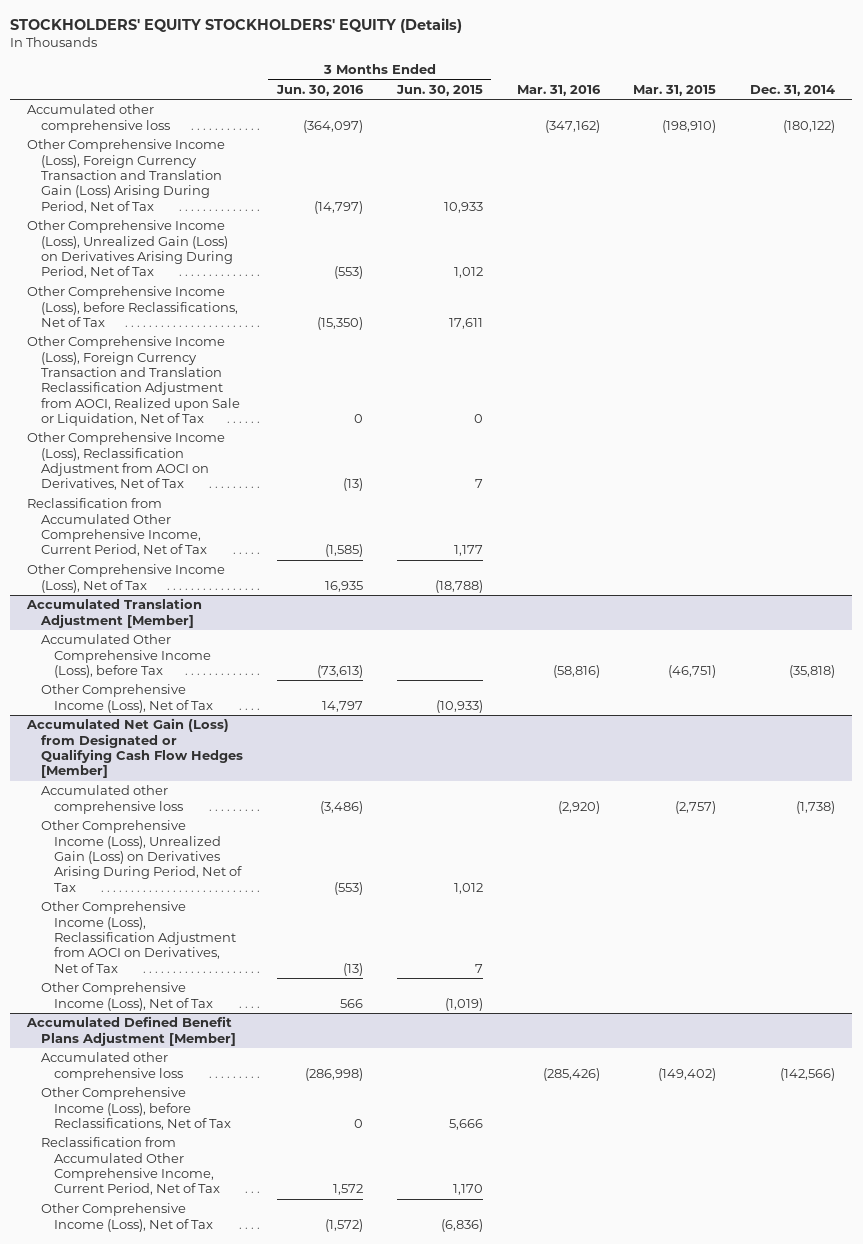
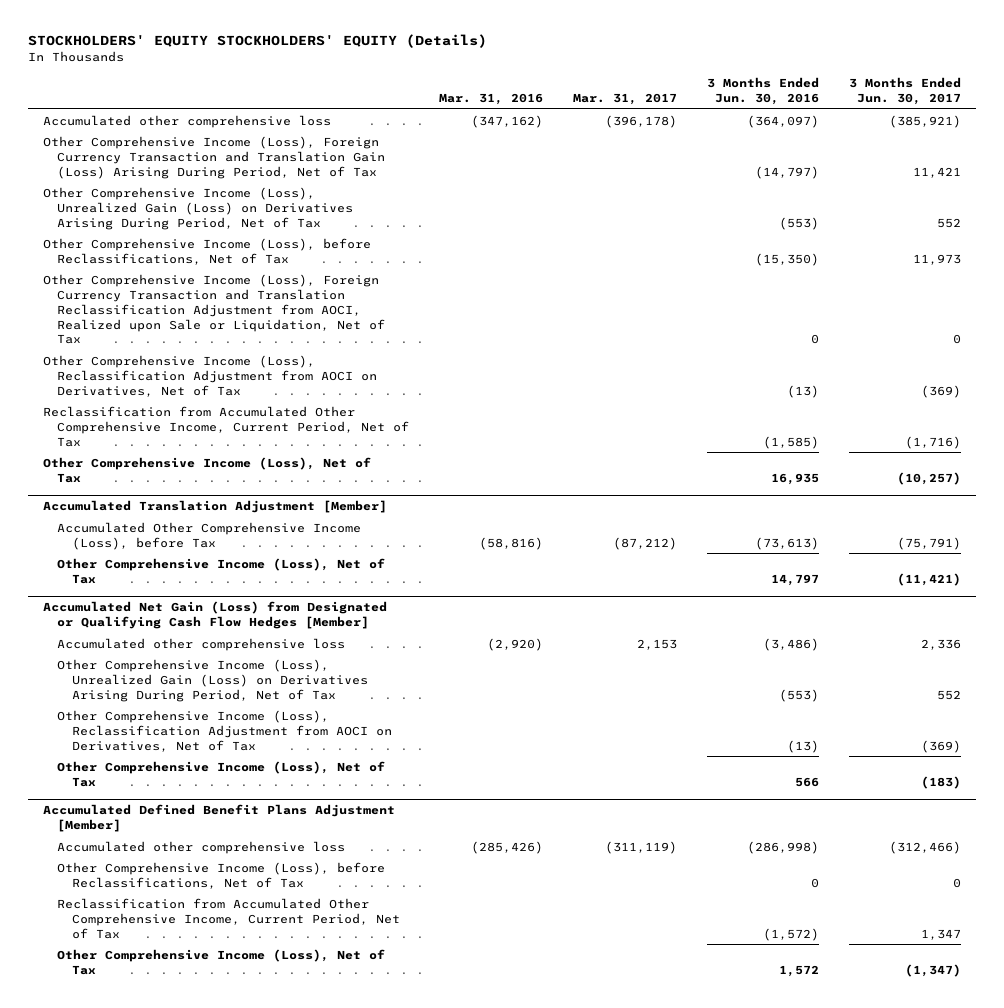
[395,85,483,97] Jun. 30, 2015 -> none
[633,85,717,97] Mar. 31, 2015 -> none
[750,85,836,97] Dec. 31, 2014 -> none
none -> [573,93,678,106] Mar. 31, 2017
none -> [848,77,961,106] 3 Months Ended Jun. 30, 2017
[332,1184,363,1196] 1,572 -> [763,927,820,941] (1,572)
[324,1218,363,1232] (1,572) -> [779,964,820,977] 1,572

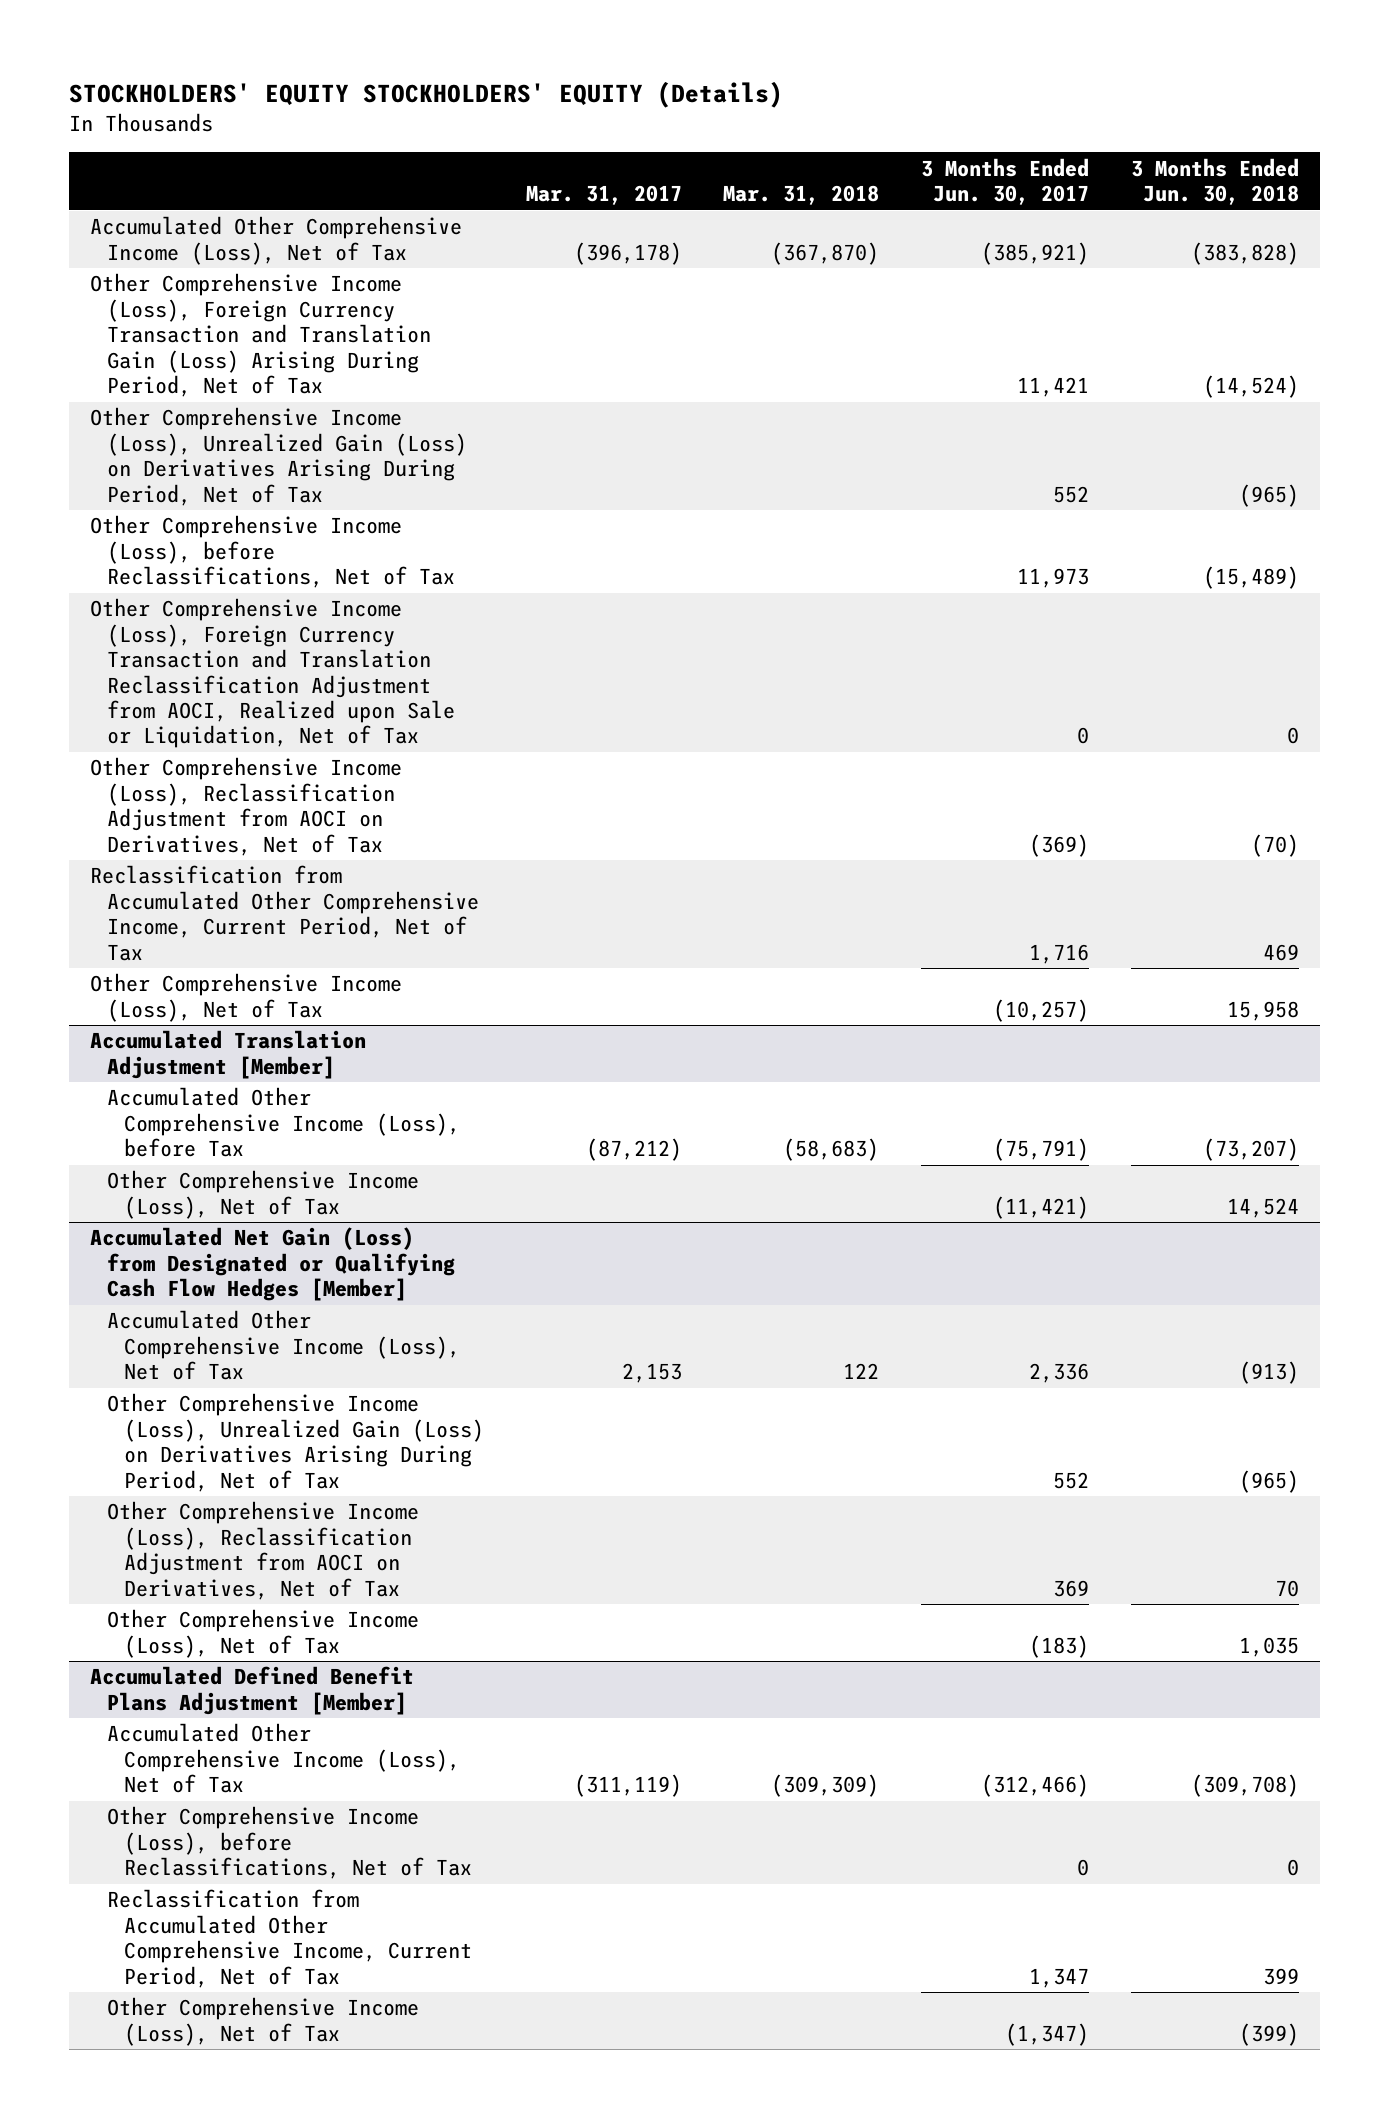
[439,93,544,106] Mar. 31, 2016 -> none
[707,77,820,106] 3 Months Ended Jun. 30, 2016 -> none
none -> [723,185,880,206] Mar. 31, 2018
none -> [1131,157,1300,206] 3 Months Ended Jun. 30, 2018
[42,114,331,128] Accumulated other comprehensive loss -> [89,216,462,265] Accumulated Other Comprehensive Income (Loss), Net of Tax
[904,435,961,449] (1,716) -> [1029,943,1090,964] 1,716
[57,637,346,651] Accumulated other comprehensive loss -> [106,1310,460,1381] Accumulated Other Comprehensive Income (Loss), Net of Tax
[920,739,961,753] (369) -> [1053,1579,1090,1597] 369
[57,840,346,854] Accumulated other comprehensive loss -> [106,1723,460,1794] Accumulated Other Comprehensive Income (Loss), Net of Tax

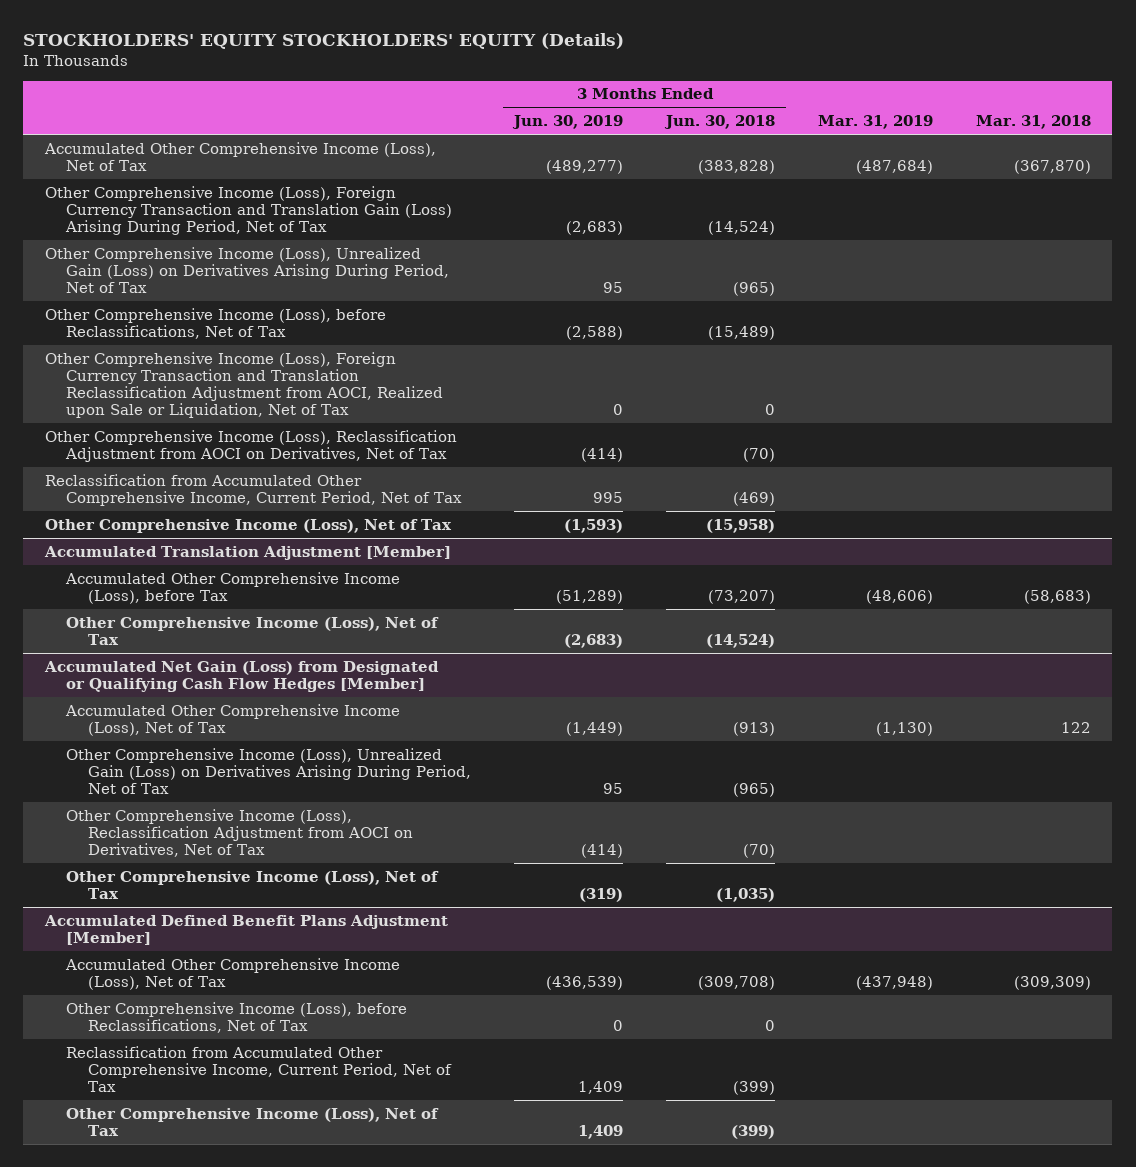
[525,185,682,206] Mar. 31, 2017 -> none
[921,157,1090,206] 3 Months Ended Jun. 30, 2017 -> none
none -> [512,115,624,130] Jun. 30, 2019
none -> [818,115,934,130] Mar. 31, 2019
[1263,943,1300,961] 469 -> [733,492,776,507] (469)
[1227,1000,1300,1021] 15,958 -> [706,518,776,533] (15,958)
[1227,1197,1300,1218] 14,524 -> [706,634,776,649] (14,524)
[1275,1579,1300,1597] 70 -> [743,844,776,859] (70)
[1239,1636,1300,1657] 1,035 -> [716,888,776,903] (1,035)
[1263,1967,1300,1985] 399 -> [733,1081,776,1096] (399)

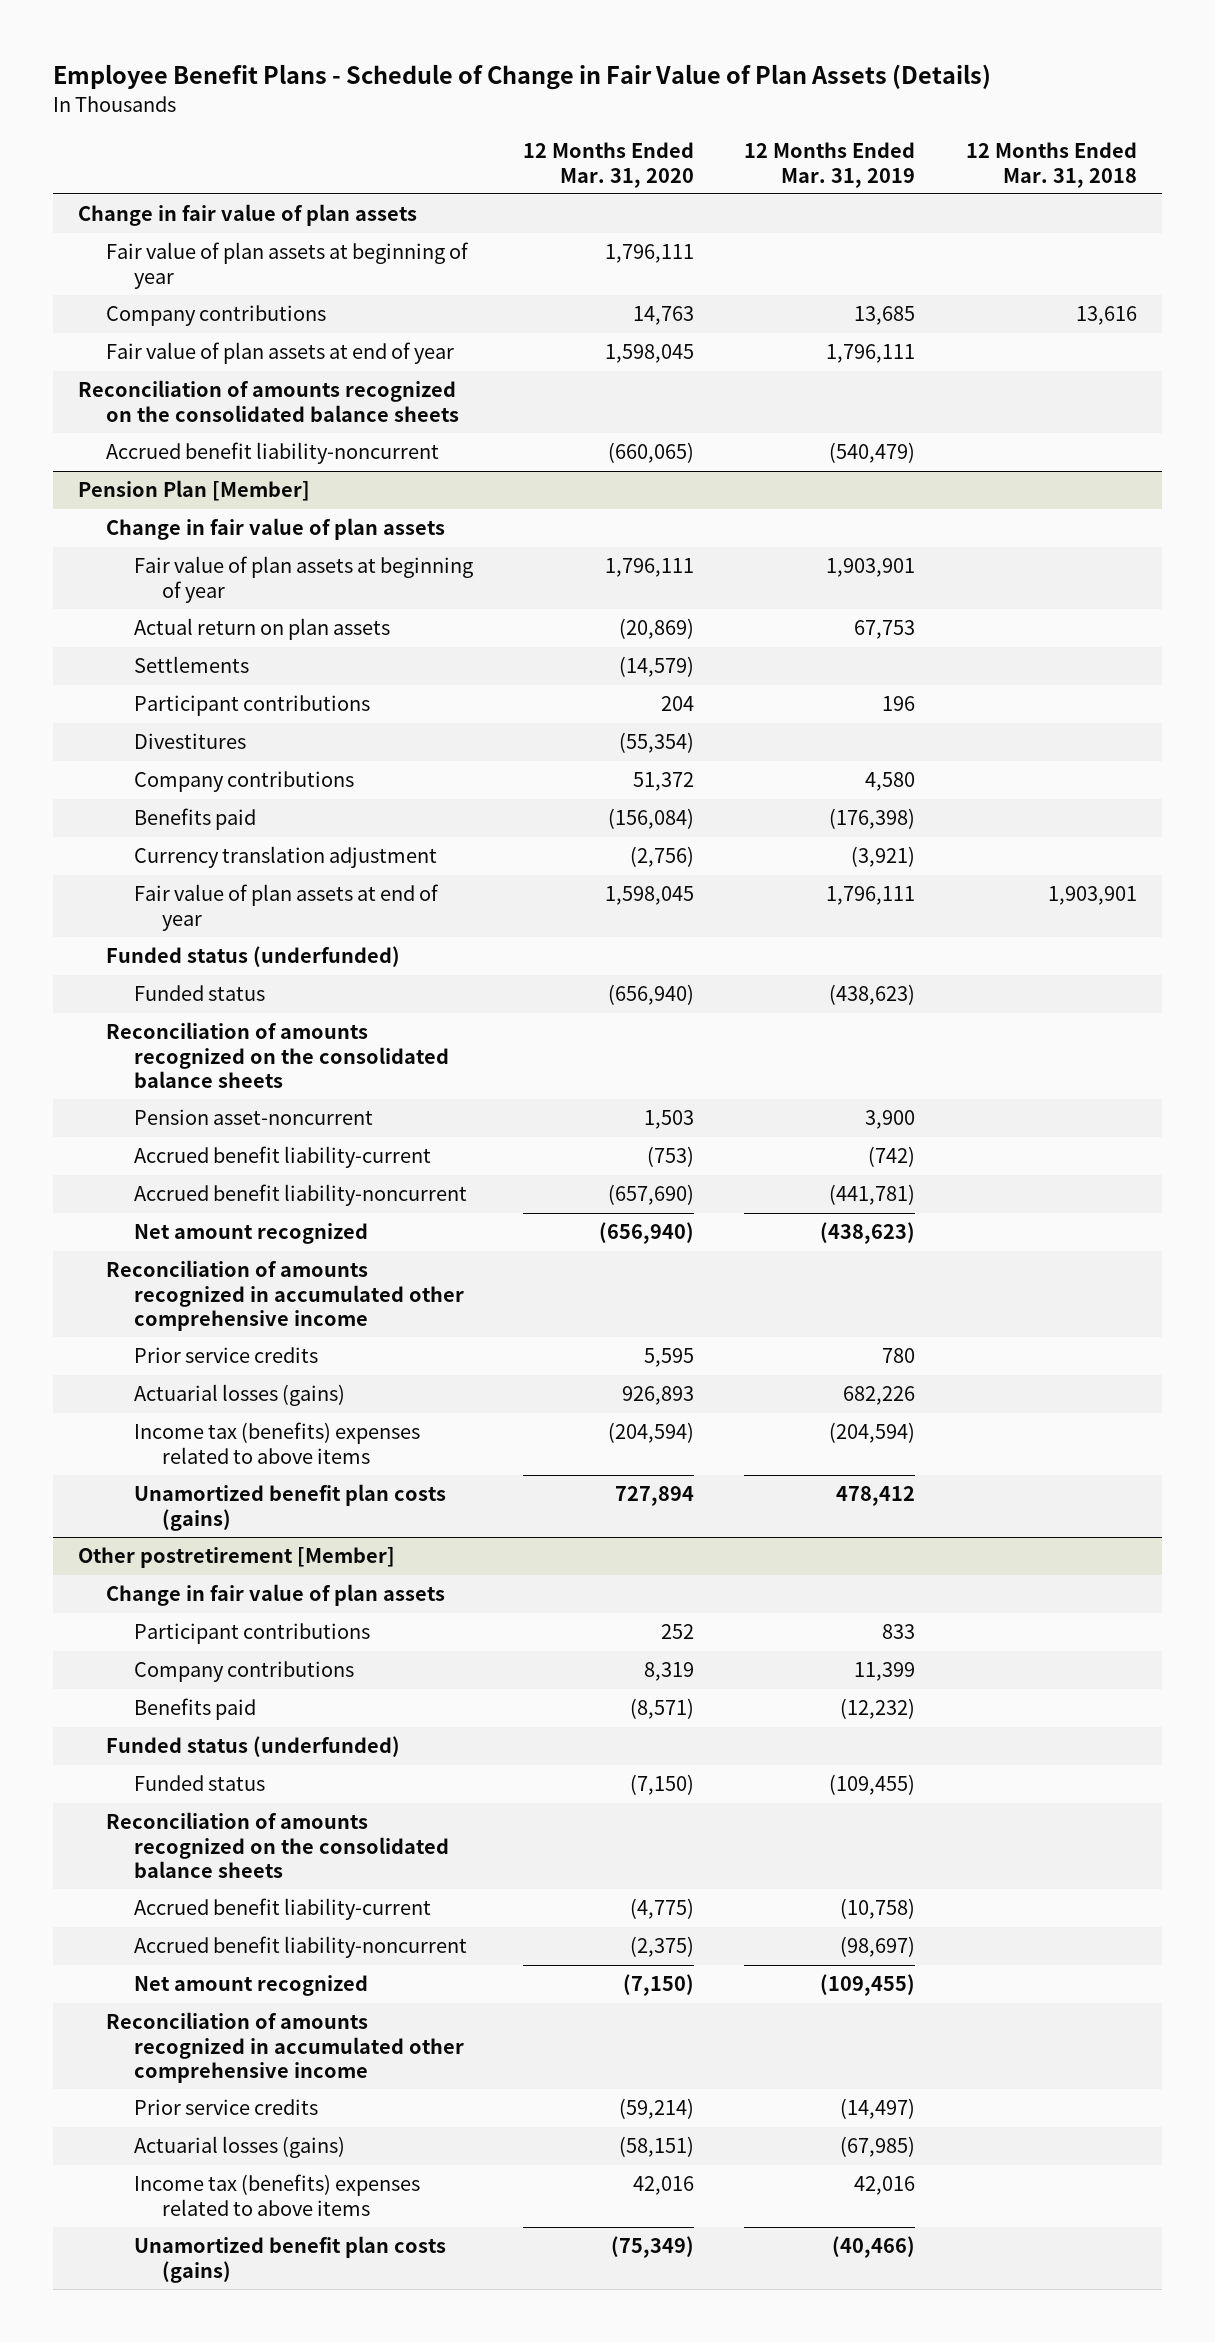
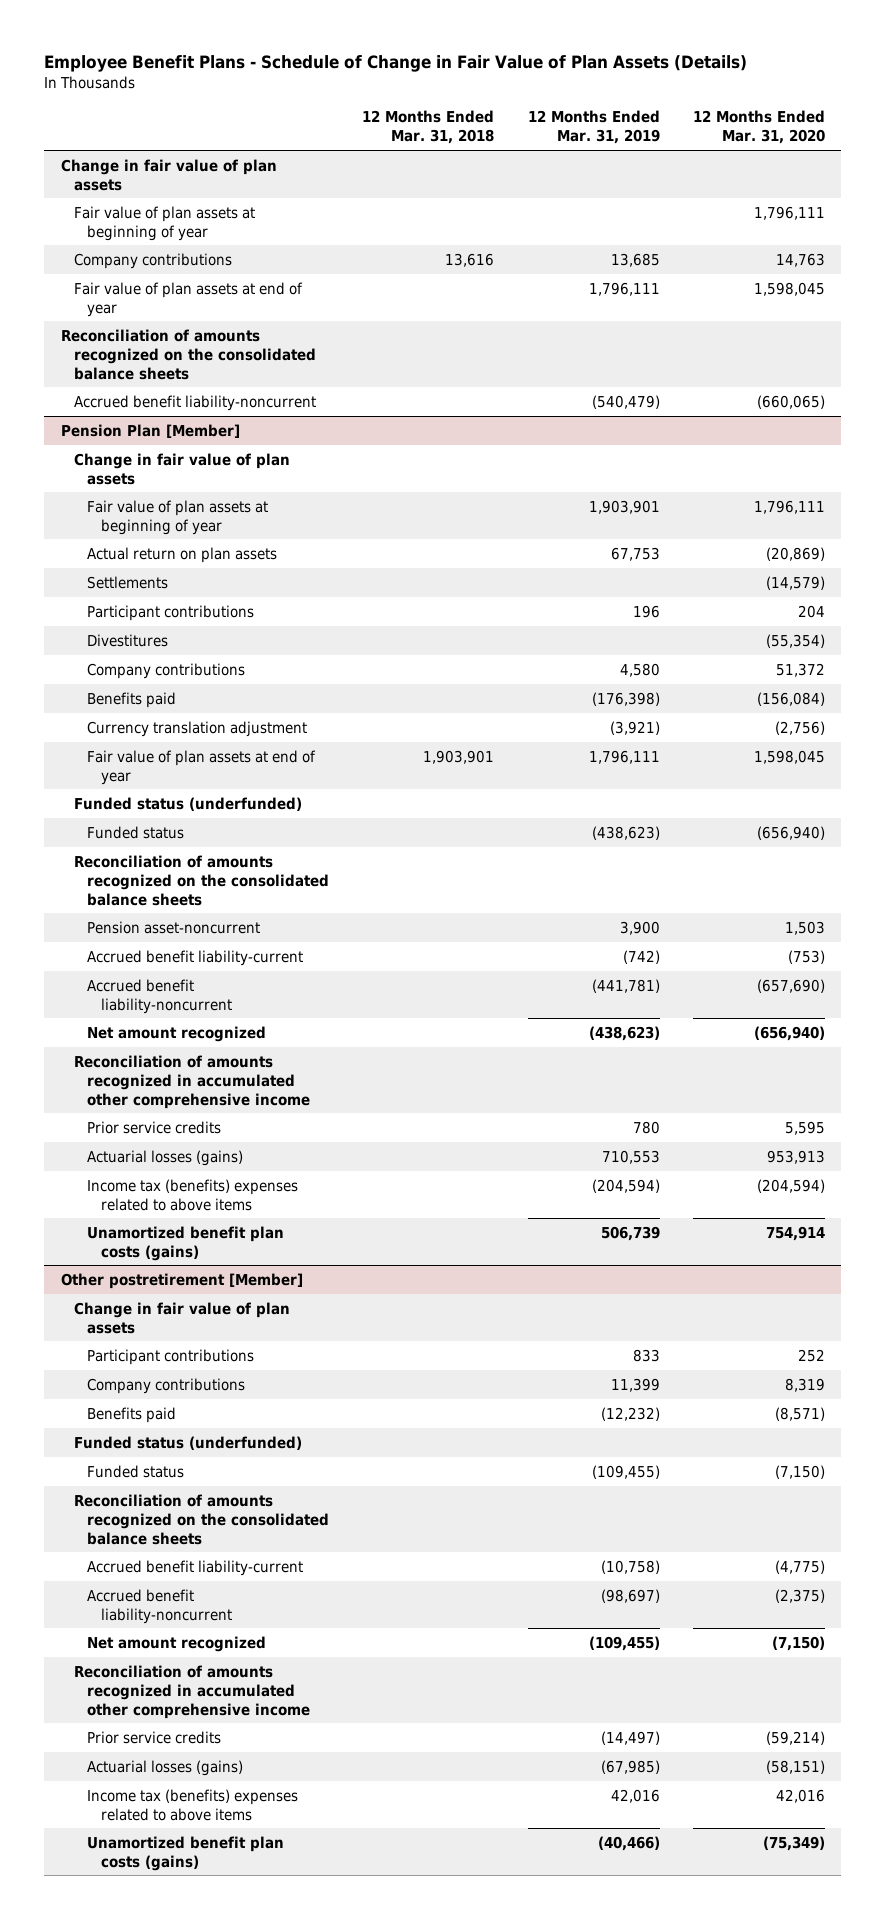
[622,1386,695,1406] 926,893 -> [766,1149,825,1164] 953,913
[843,1386,916,1406] 682,226 -> [601,1149,660,1164] 710,553
[615,1486,695,1507] 727,894 -> [765,1225,825,1241] 754,914
[836,1486,916,1507] 478,412 -> [600,1225,660,1241] 506,739

